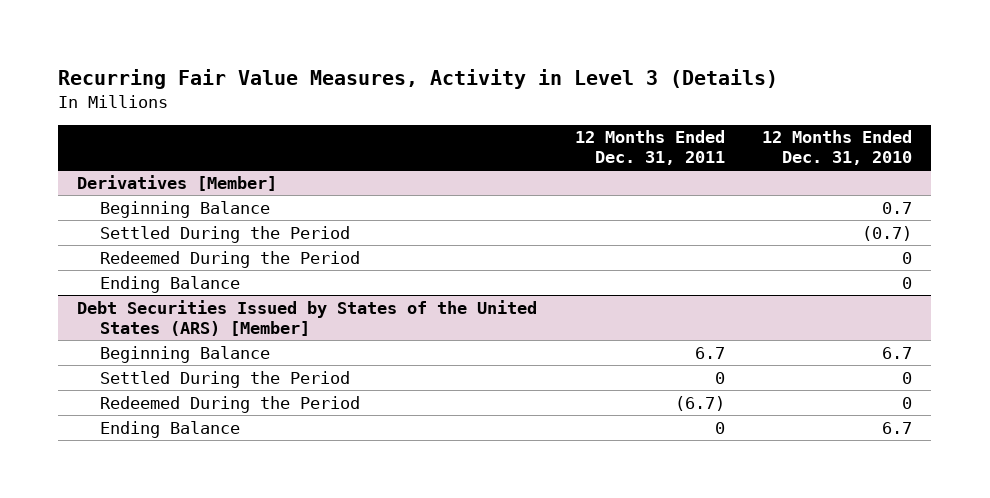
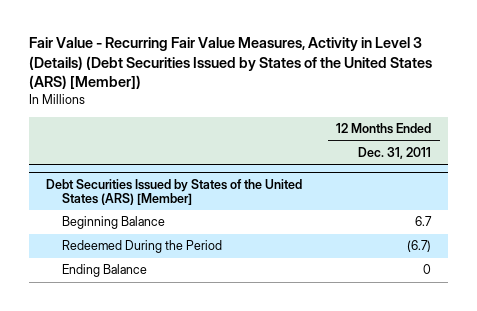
[58,68,779,89] Recurring Fair Value Measures, Activity in Level 3 (Details) -> [28,37,432,90] Fair Value - Recurring Fair Value Measures, Activity in Level 3 (Details) (Debt Securities Issued by States of the United States (ARS) [Member])
[762,130,913,166] 12 Months Ended Dec. 31, 2010 -> none
[77,174,278,191] Derivatives [Member] -> none
[99,200,270,218] Beginning Balance -> none
[99,225,350,243] Settled During the Period -> none
[99,250,360,268] Redeemed During the Period -> none
[99,275,240,293] Ending Balance -> none
[99,370,350,388] Settled During the Period -> none

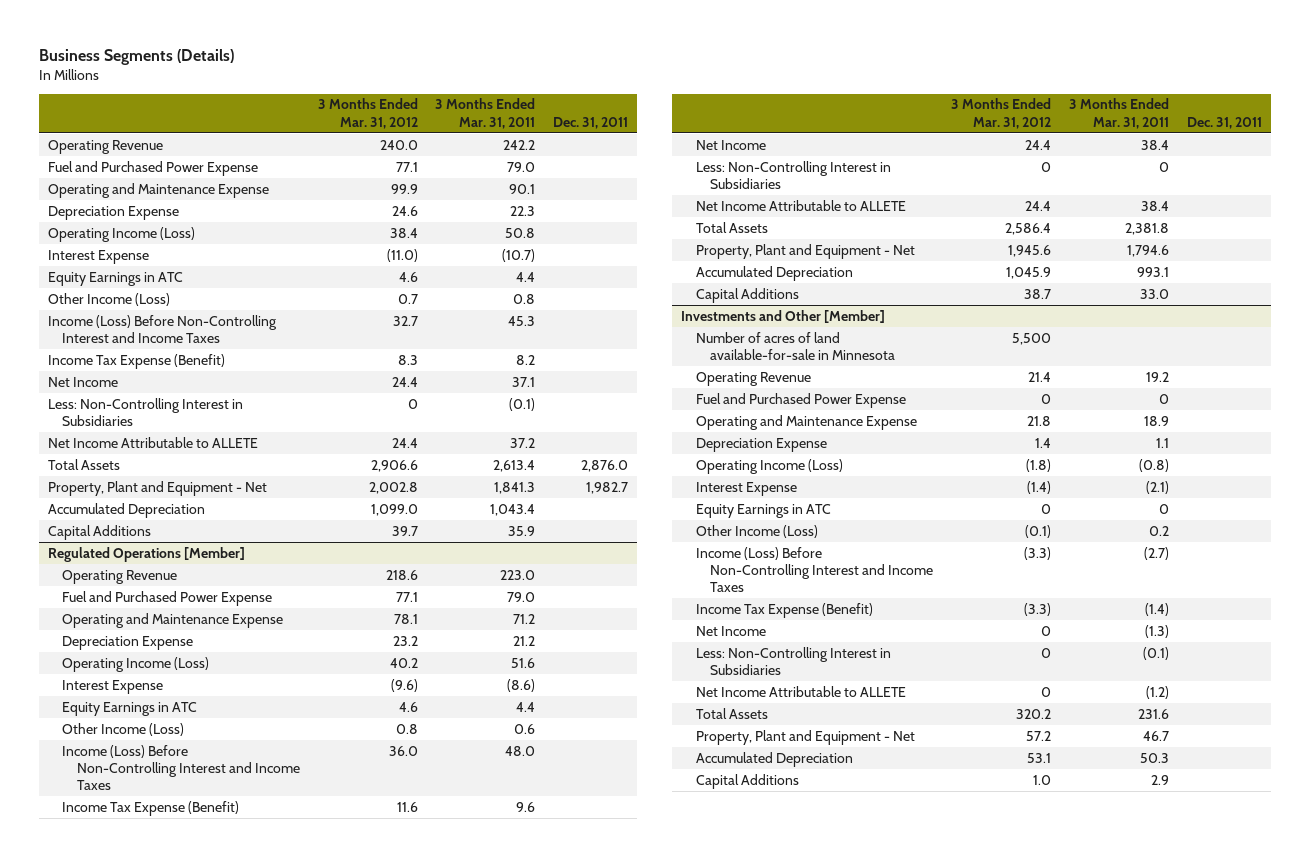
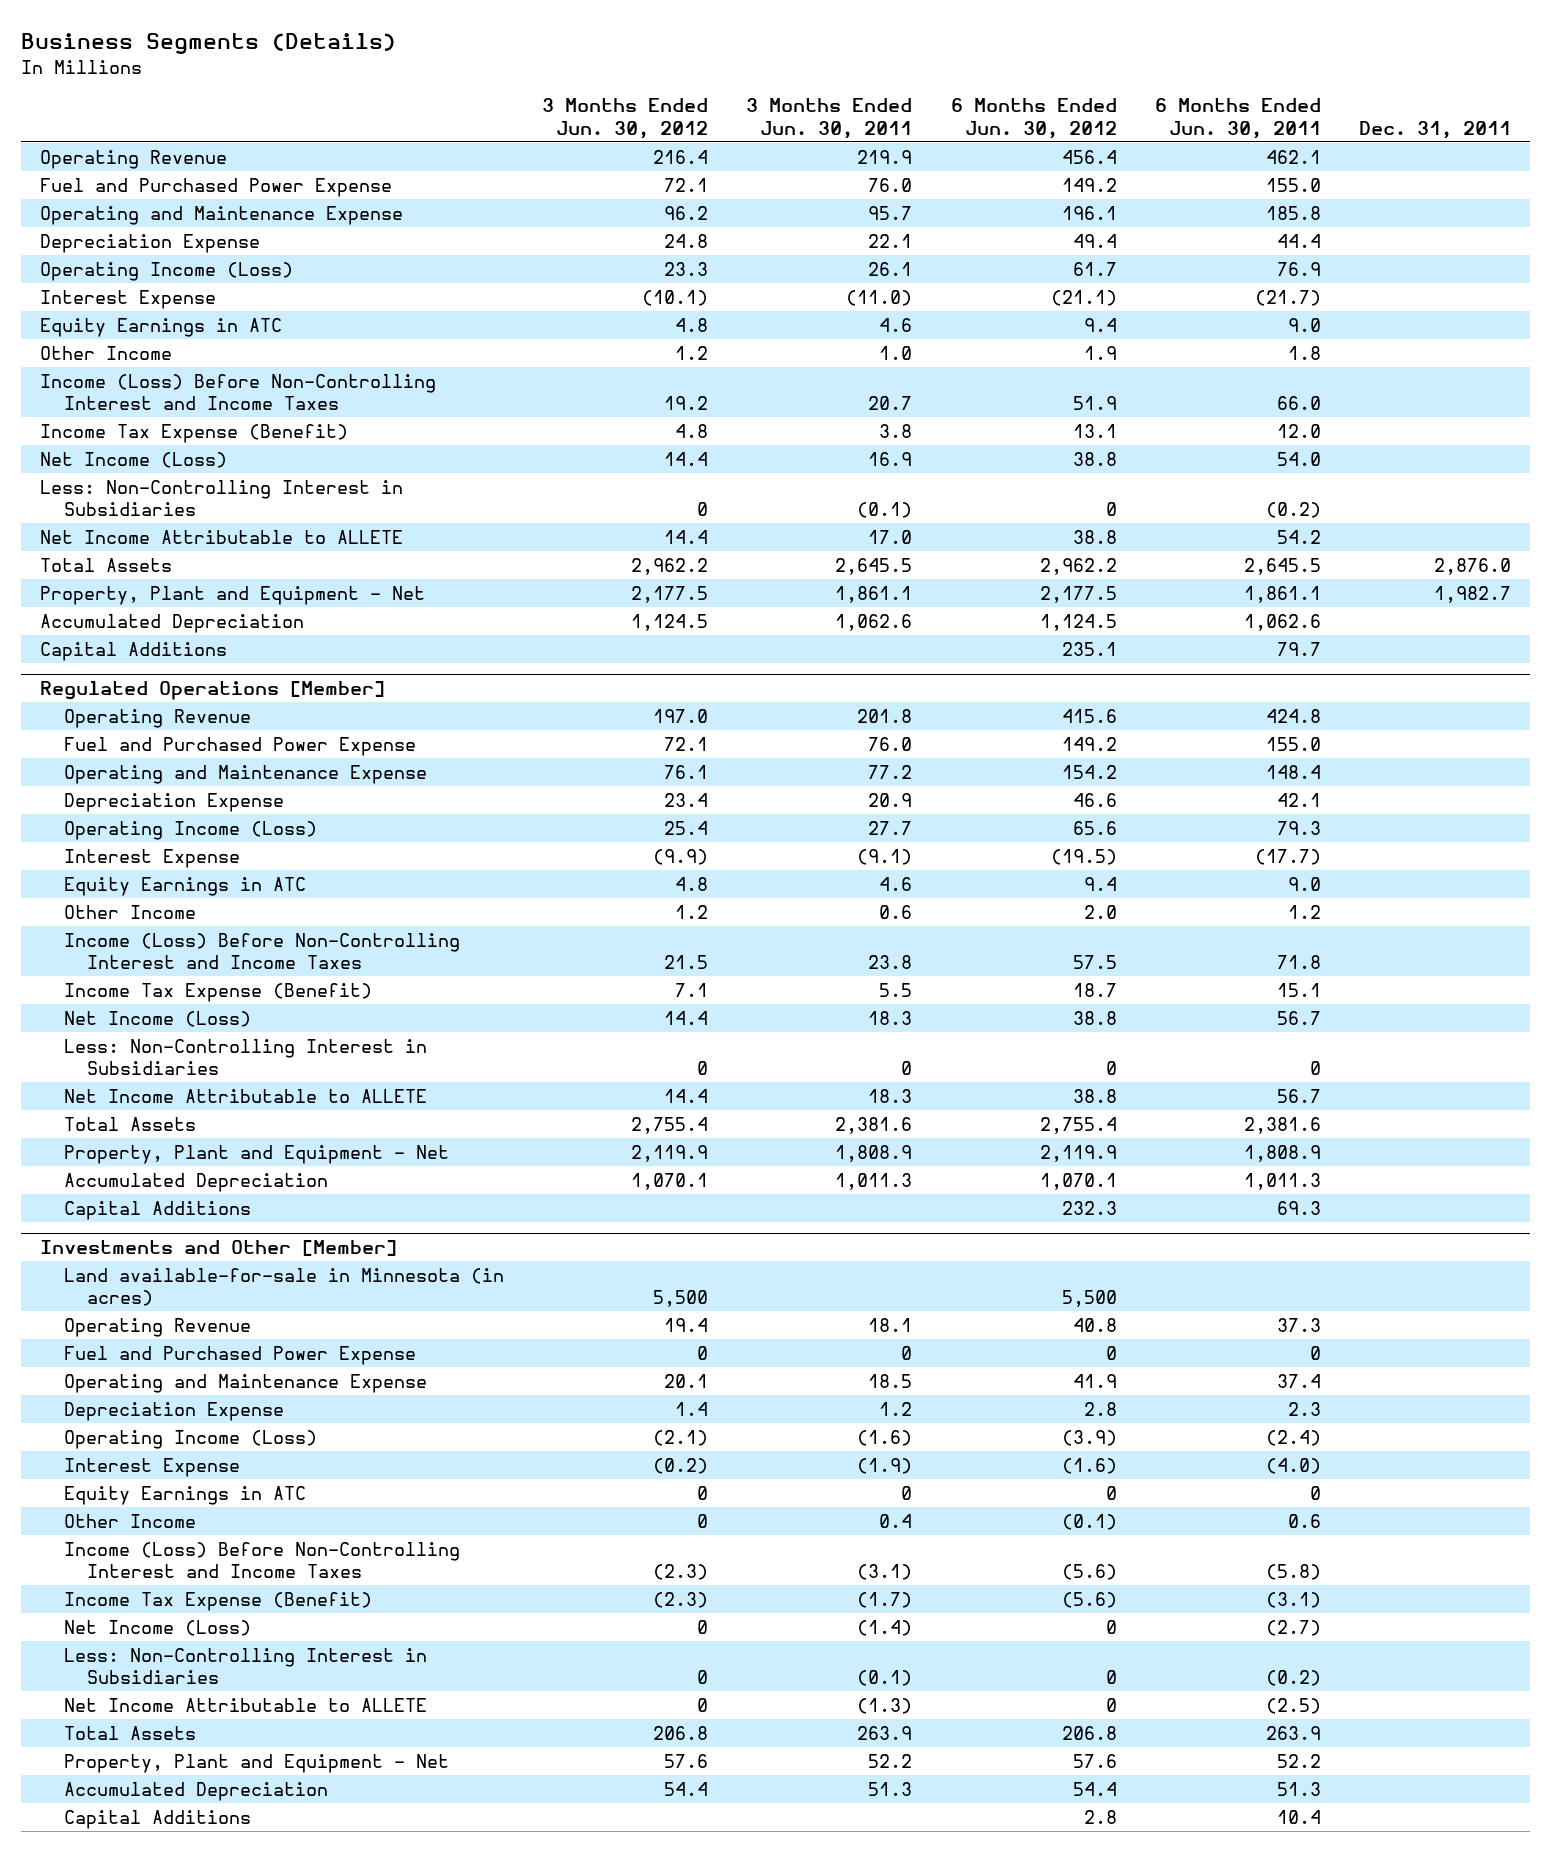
[317,98,418,129] 3 Months Ended Mar. 31, 2012 -> none
[435,98,536,129] 3 Months Ended Mar. 31, 2011 -> none
none -> [542,98,709,139] 3 Months Ended Jun. 30, 2012
none -> [746,98,913,139] 3 Months Ended Jun. 30, 2011
none -> [950,98,1117,139] 6 Months Ended Jun. 30, 2012
none -> [1154,98,1321,139] 6 Months Ended Jun. 30, 2011
[47,292,170,306] Other Income (Loss) -> [40,345,173,360] Other Income
[47,376,118,387] Net Income -> [40,451,228,468] Net Income (Loss)
[62,722,185,736] Other Income (Loss) -> [63,904,196,919] Other Income
[695,139,766,150] Net Income -> [63,1010,251,1027] Net Income (Loss)
[695,331,896,361] Number of acres of land available-for-sale in Minnesota -> [63,1267,504,1307] Land available-for-sale in Minnesota (in acres)
[695,524,818,538] Other Income (Loss) -> [63,1513,196,1528] Other Income
[695,625,766,636] Net Income -> [63,1619,251,1636] Net Income (Loss)

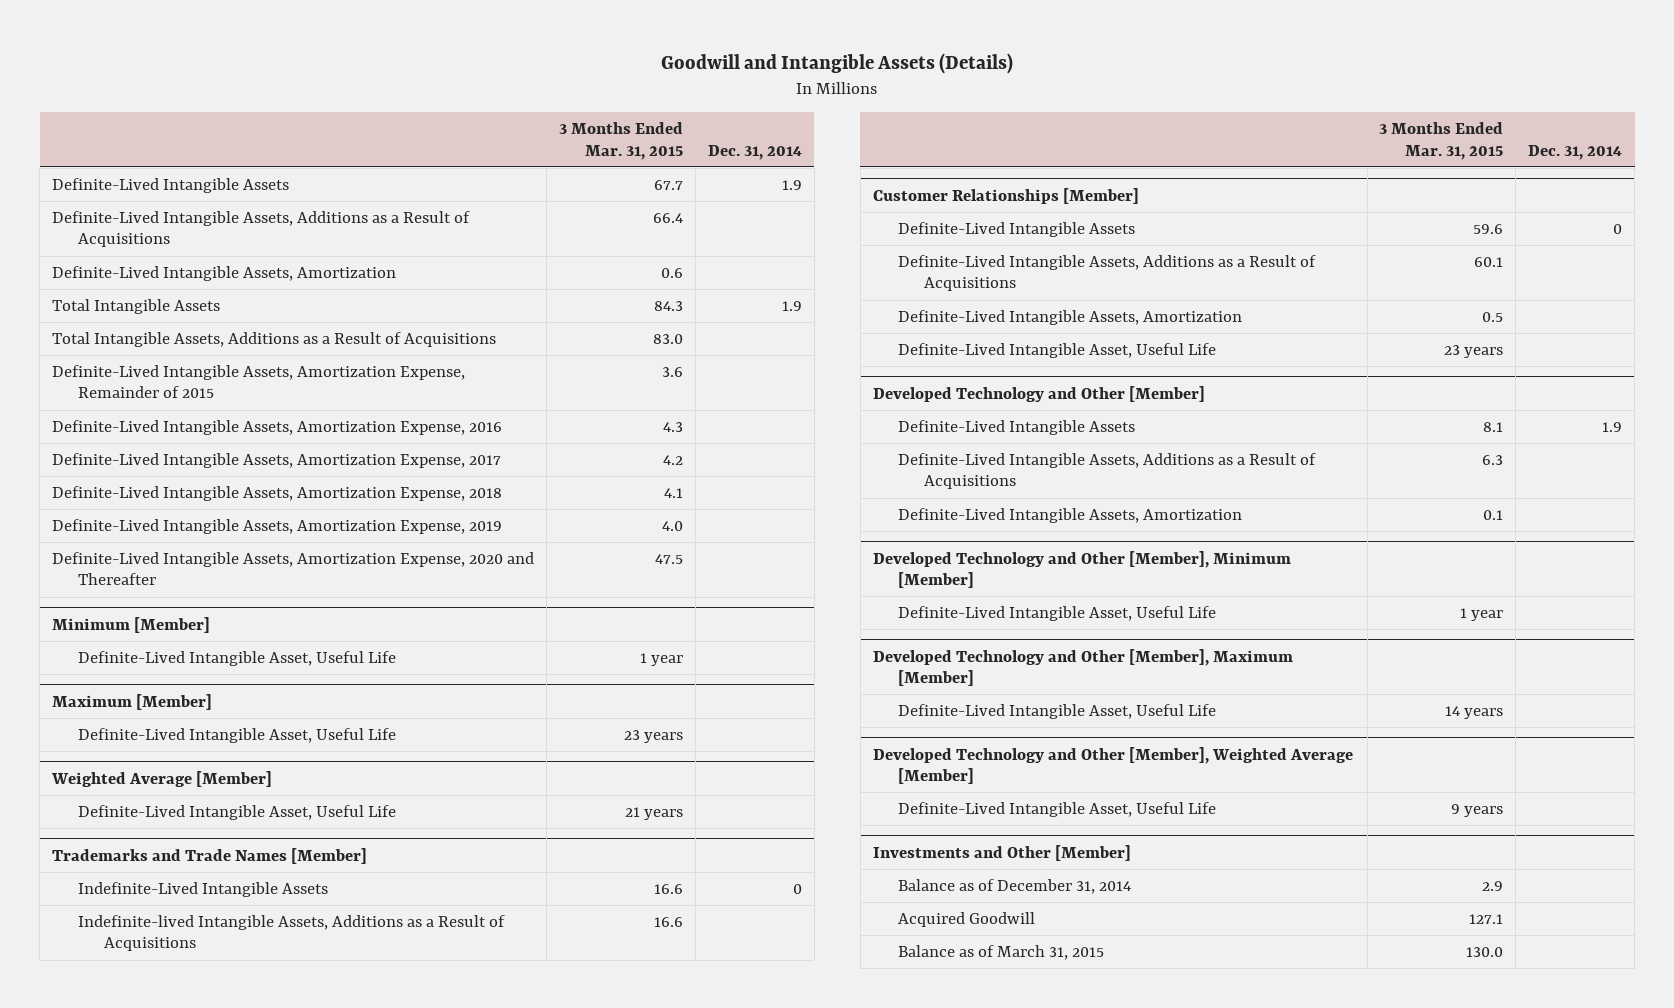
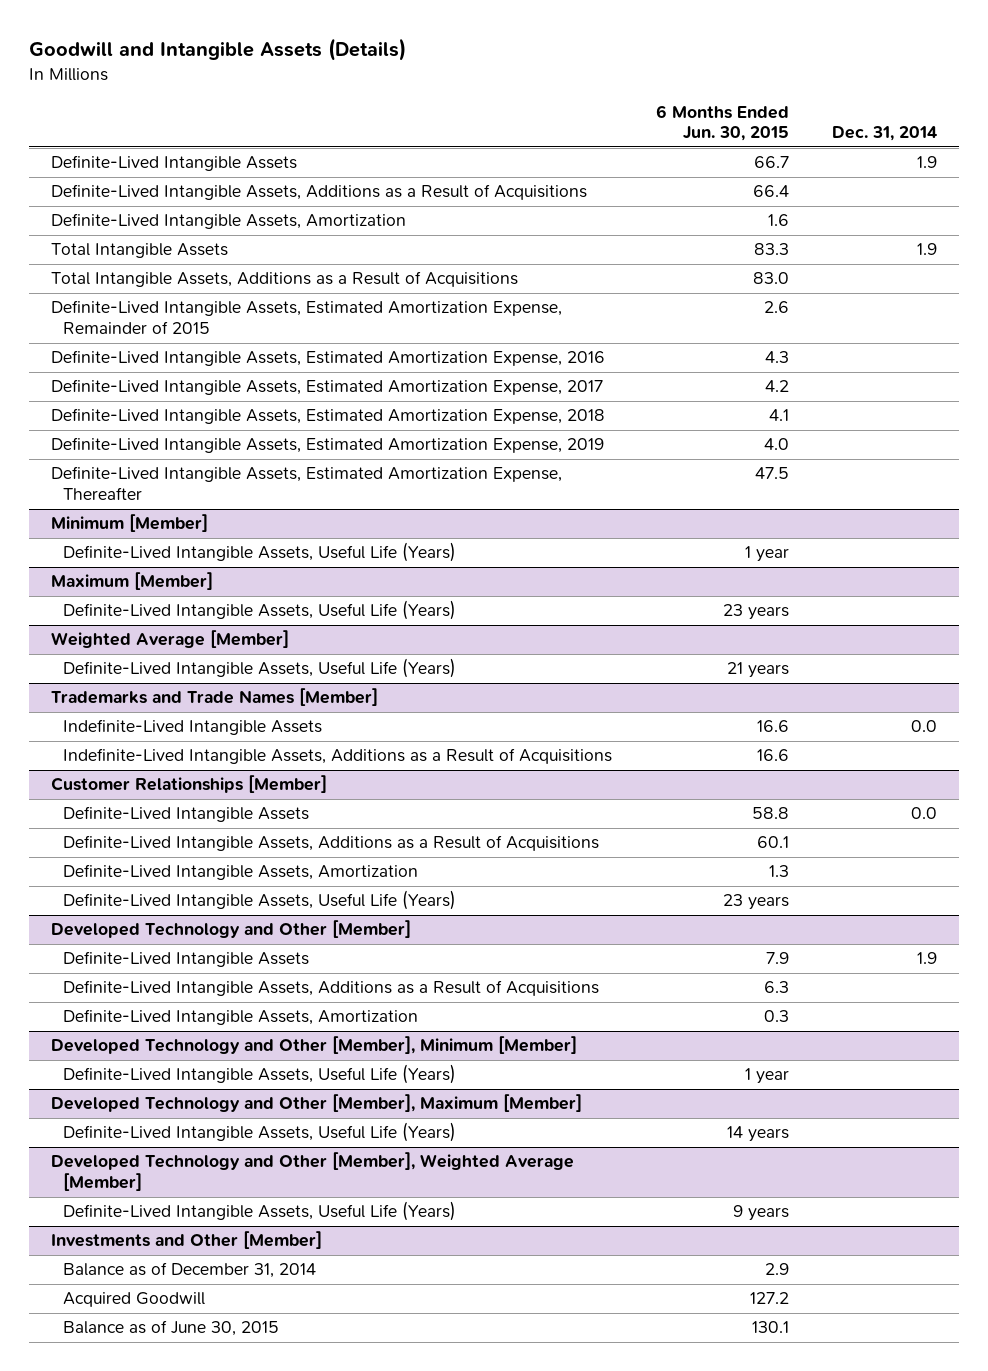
[558,121,683,160] 3 Months Ended Mar. 31, 2015 -> none
none -> [655,104,789,142] 6 Months Ended Jun. 30, 2015
[52,364,466,399] Definite-Lived Intangible Assets, Amortization Expense, Remainder of 2015 -> [50,300,562,334] Definite-Lived Intangible Assets, Estimated Amortization Expense, Remainder of 2015
[52,419,503,435] Definite-Lived Intangible Assets, Amortization Expense, 2016 -> [50,350,605,367] Definite-Lived Intangible Assets, Estimated Amortization Expense, 2016
[52,452,502,468] Definite-Lived Intangible Assets, Amortization Expense, 2017 -> [50,379,603,396] Definite-Lived Intangible Assets, Estimated Amortization Expense, 2017
[52,485,503,501] Definite-Lived Intangible Assets, Amortization Expense, 2018 -> [50,408,605,425] Definite-Lived Intangible Assets, Estimated Amortization Expense, 2018
[52,518,503,534] Definite-Lived Intangible Assets, Amortization Expense, 2019 -> [50,437,604,454] Definite-Lived Intangible Assets, Estimated Amortization Expense, 2019
[52,551,535,586] Definite-Lived Intangible Assets, Amortization Expense, 2020 and Thereafter -> [50,466,562,500] Definite-Lived Intangible Assets, Estimated Amortization Expense, Thereafter
[77,650,396,666] Definite-Lived Intangible Asset, Useful Life -> [63,542,457,563] Definite-Lived Intangible Assets, Useful Life (Years)
[77,727,396,743] Definite-Lived Intangible Asset, Useful Life -> [63,600,457,621] Definite-Lived Intangible Assets, Useful Life (Years)
[77,804,396,820] Definite-Lived Intangible Asset, Useful Life -> [63,658,457,679] Definite-Lived Intangible Assets, Useful Life (Years)
[792,883,802,894] 0 -> [911,720,938,733] 0.0
[77,914,505,952] Indefinite-lived Intangible Assets, Additions as a Result of Acquisitions -> [63,748,613,765] Indefinite-Lived Intangible Assets, Additions as a Result of Acquisitions
[1613,223,1623,234] 0 -> [911,807,938,820] 0.0
[898,342,1217,358] Definite-Lived Intangible Asset, Useful Life -> [63,890,457,911] Definite-Lived Intangible Assets, Useful Life (Years)
[898,605,1217,621] Definite-Lived Intangible Asset, Useful Life -> [63,1064,457,1085] Definite-Lived Intangible Assets, Useful Life (Years)
[898,703,1217,719] Definite-Lived Intangible Asset, Useful Life -> [63,1122,457,1143] Definite-Lived Intangible Assets, Useful Life (Years)
[898,801,1217,817] Definite-Lived Intangible Asset, Useful Life -> [63,1201,457,1222] Definite-Lived Intangible Assets, Useful Life (Years)
[898,944,1105,960] Balance as of March 31, 2015 -> [63,1320,280,1337] Balance as of June 30, 2015

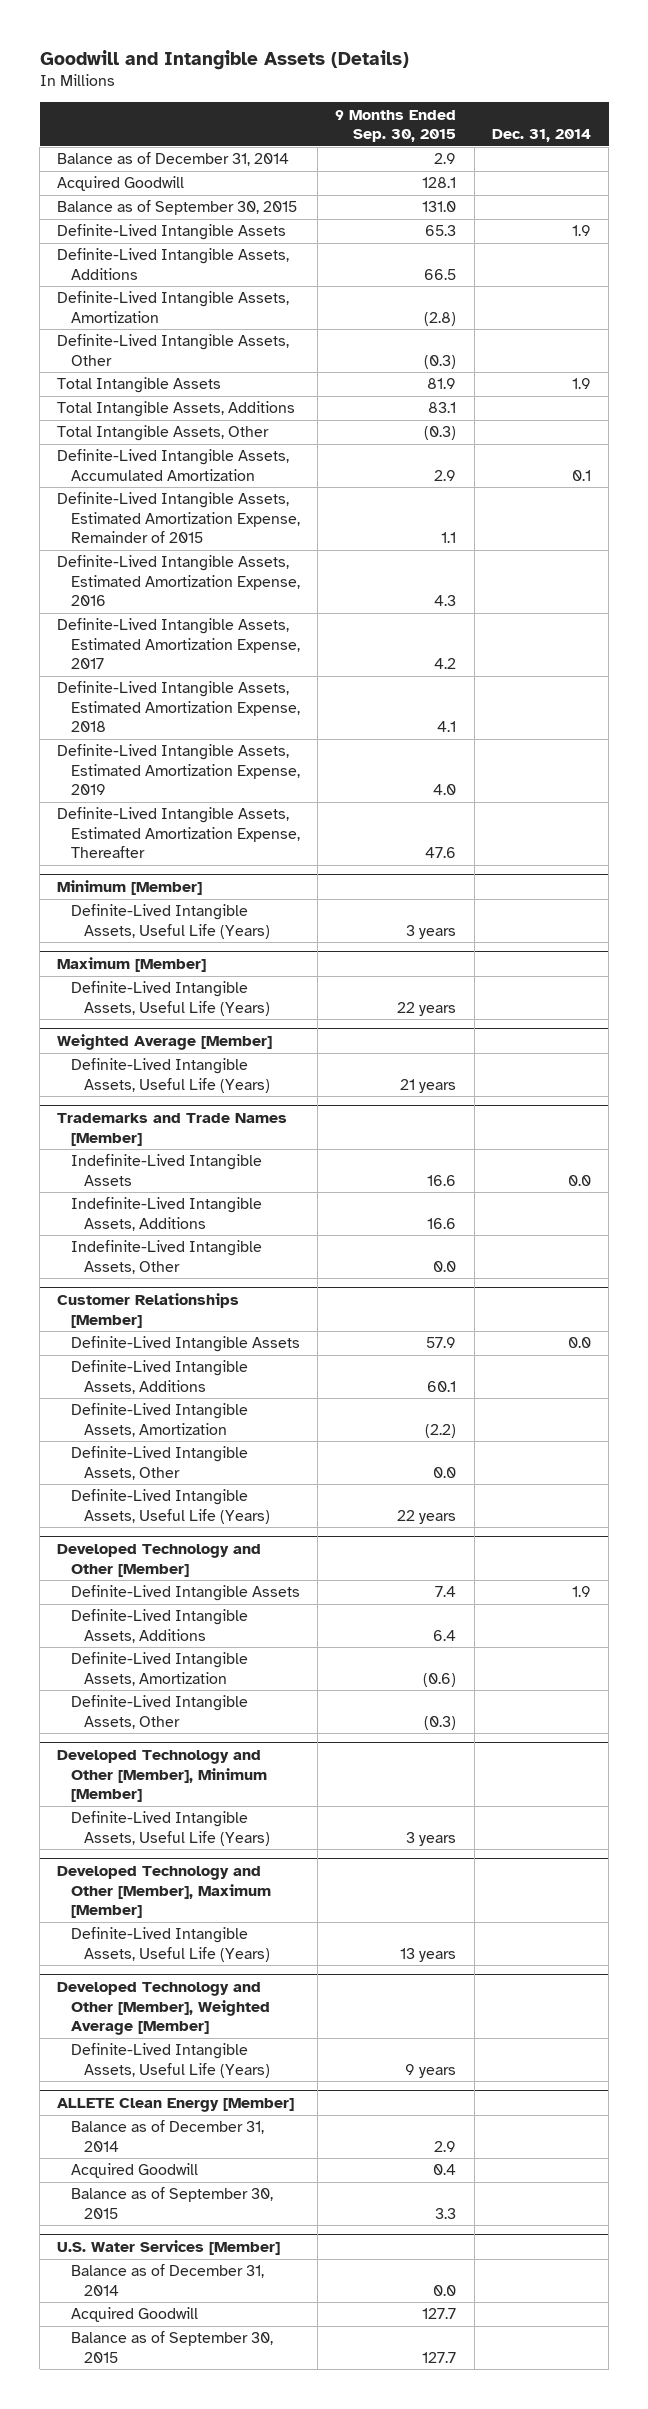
[655,104,789,142] 6 Months Ended Jun. 30, 2015 -> none
none -> [335,109,457,143] 9 Months Ended Sep. 30, 2015
none -> [57,152,290,167] Balance as of December 31, 2014
none -> [57,176,185,192] Acquired Goodwill
none -> [57,200,298,216] Balance as of September 30, 2015
[50,184,587,201] Definite-Lived Intangible Assets, Additions as a Result of Acquisitions -> [57,248,290,280] Definite-Lived Intangible Assets, Additions
none -> [57,334,290,366] Definite-Lived Intangible Assets, Other
[50,271,518,288] Total Intangible Assets, Additions as a Result of Acquisitions -> [57,401,296,418] Total Intangible Assets, Additions
none -> [57,425,270,442] Total Intangible Assets, Other
none -> [57,449,290,481] Definite-Lived Intangible Assets, Accumulated Amortization
[63,748,613,765] Indefinite-Lived Intangible Assets, Additions as a Result of Acquisitions -> [70,1197,262,1231] Indefinite-Lived Intangible Assets, Additions
none -> [70,1240,262,1274] Indefinite-Lived Intangible Assets, Other
[63,835,600,852] Definite-Lived Intangible Assets, Additions as a Result of Acquisitions -> [70,1360,248,1394] Definite-Lived Intangible Assets, Additions
none -> [70,1446,248,1480] Definite-Lived Intangible Assets, Other
[63,980,600,997] Definite-Lived Intangible Assets, Additions as a Result of Acquisitions -> [70,1609,248,1643] Definite-Lived Intangible Assets, Additions
none -> [70,1695,248,1729] Definite-Lived Intangible Assets, Other
[50,1231,322,1250] Investments and Other [Member] -> none
[63,1262,317,1279] Balance as of December 31, 2014 -> none
[63,1292,206,1308] Acquired Goodwill -> none
[63,1320,280,1337] Balance as of June 30, 2015 -> none
none -> [57,2098,295,2113] ALLETE Clean Energy [Member]
none -> [70,2120,264,2152] Balance as of December 31, 2014
none -> [70,2163,198,2179] Acquired Goodwill
none -> [70,2187,273,2219] Balance as of September 30, 2015
none -> [57,2240,281,2256] U.S. Water Services [Member]
none -> [70,2264,264,2296] Balance as of December 31, 2014
none -> [70,2307,198,2323] Acquired Goodwill
none -> [70,2331,273,2363] Balance as of September 30, 2015

